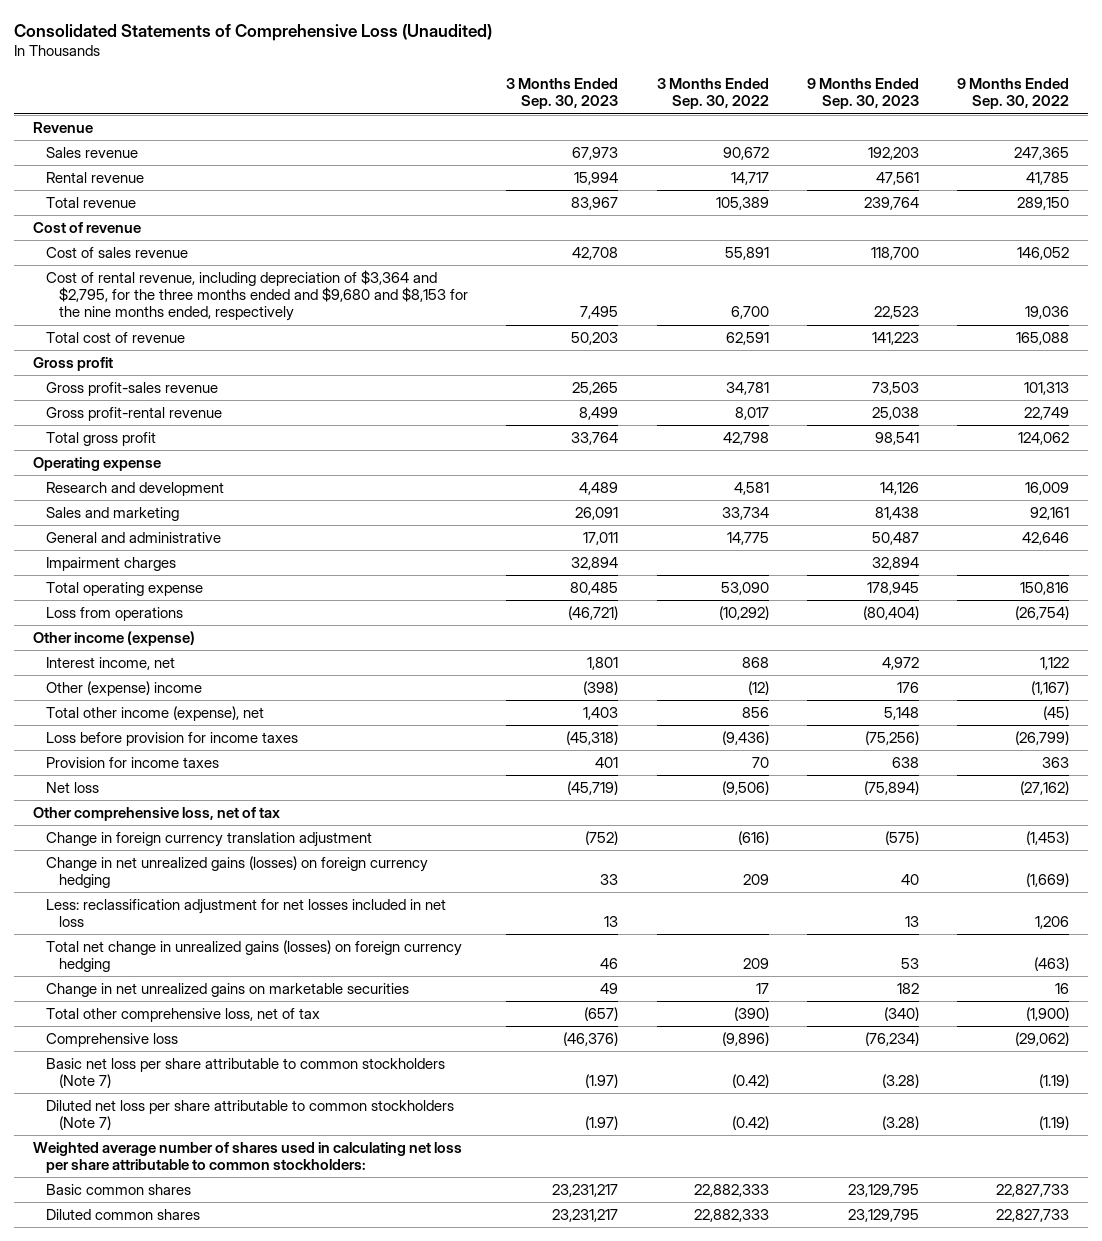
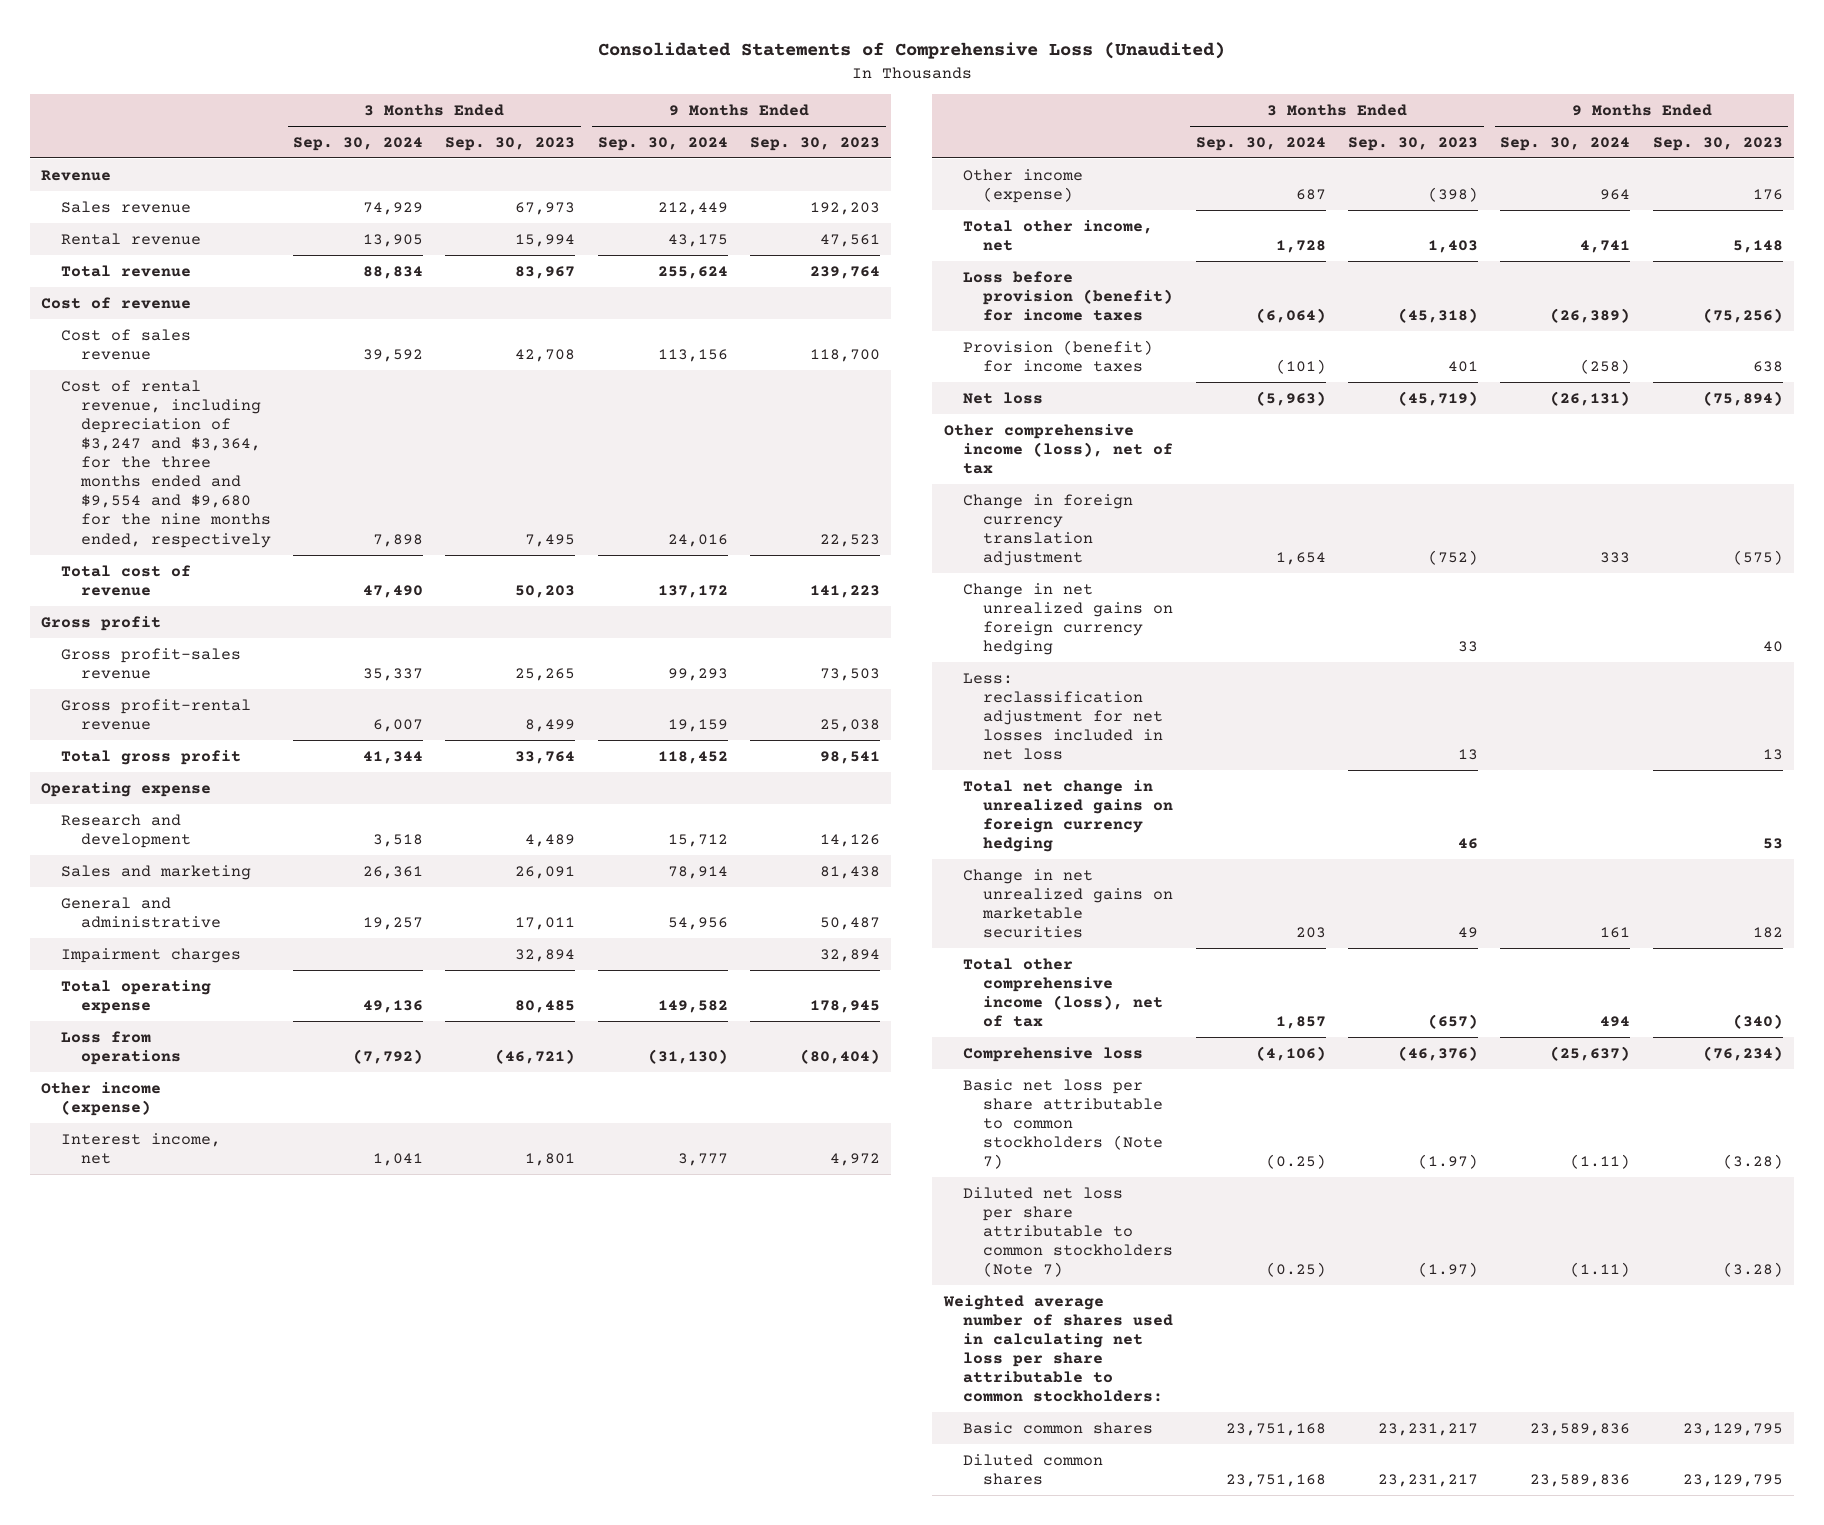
[656,78,769,110] 3 Months Ended Sep. 30, 2022 -> none
[957,78,1070,110] 9 Months Ended Sep. 30, 2022 -> none
none -> [293,136,424,151] Sep. 30, 2024
none -> [597,136,728,151] Sep. 30, 2024
[45,270,469,322] Cost of rental revenue, including depreciation of $3,364 and $2,795, for the three months ended and $9,680 and $8,153 for the nine months ended, respectively -> [60,379,271,548] Cost of rental revenue, including depreciation of $3,247 and $3,364, for the three months ended and $9,554 and $9,680 for the nine months ended, respectively
[45,681,202,697] Other (expense) income -> [963,168,1084,203] Other income (expense)
[45,706,264,722] Total other income (expense), net -> [963,219,1154,251] Total other income, net
[45,732,298,747] Loss before provision for income taxes -> [963,270,1174,321] Loss before provision (benefit) for income taxes
[45,757,219,769] Provision for income taxes -> [963,339,1154,372] Provision (benefit) for income taxes
[32,807,280,822] Other comprehensive loss, net of tax -> [943,423,1174,474] Other comprehensive income (loss), net of tax
[45,856,428,889] Change in net unrealized gains (losses) on foreign currency hedging -> [963,582,1174,656] Change in net unrealized gains on foreign currency hedging
[45,940,462,973] Total net change in unrealized gains (losses) on foreign currency hedging -> [963,779,1174,853] Total net change in unrealized gains on foreign currency hedging
[45,1008,320,1023] Total other comprehensive loss, net of tax -> [963,957,1164,1028] Total other comprehensive income (loss), net of tax

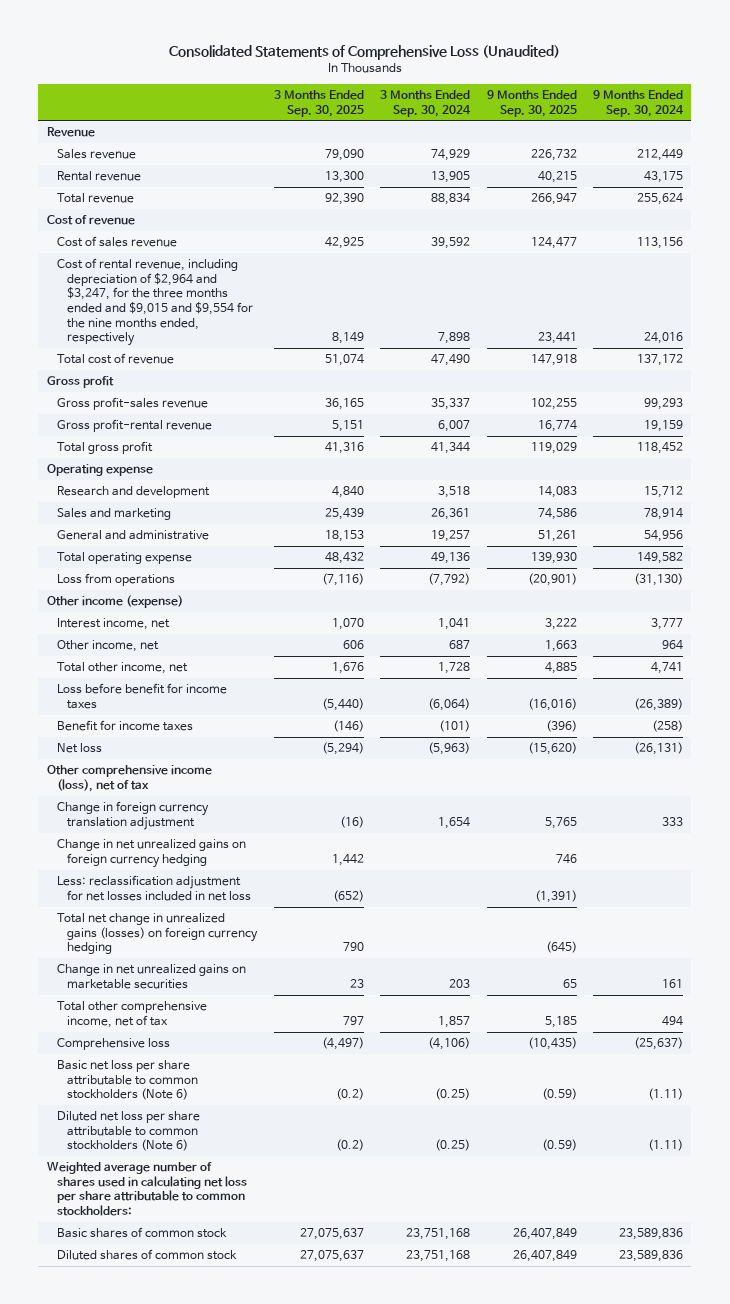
[445,136,576,151] Sep. 30, 2023 -> none
[750,136,881,151] Sep. 30, 2023 -> none
none -> [273,89,364,117] 3 Months Ended Sep. 30, 2025
none -> [486,89,577,117] 9 Months Ended Sep. 30, 2025
[60,379,271,548] Cost of rental revenue, including depreciation of $3,247 and $3,364, for the three months ended and $9,554 and $9,680 for the nine months ended, respectively -> [56,258,254,347] Cost of rental revenue, including depreciation of $2,964 and $3,247, for the three months ended and $9,015 and $9,554 for the nine months ended, respectively
[60,947,241,963] Impairment charges -> none
[963,168,1084,203] Other income (expense) -> [56,640,159,653] Other income, net
[963,270,1174,321] Loss before provision (benefit) for income taxes -> [56,683,227,709] Loss before benefit for income taxes
[963,339,1154,372] Provision (benefit) for income taxes -> [56,720,193,732] Benefit for income taxes
[963,779,1174,853] Total net change in unrealized gains on foreign currency hedging -> [56,913,259,955] Total net change in unrealized gains (losses) on foreign currency hedging
[963,957,1164,1028] Total other comprehensive income (loss), net of tax -> [56,1001,207,1028] Total other comprehensive income, net of tax
[963,1078,1164,1170] Basic net loss per share attributable to common stockholders (Note 7) -> [56,1060,199,1101] Basic net loss per share attributable to common stockholders (Note 6)
[963,1186,1174,1278] Diluted net loss per share attributable to common stockholders (Note 7) -> [56,1111,200,1152] Diluted net loss per share attributable to common stockholders (Note 6)
[963,1421,1154,1434] Basic common shares -> [56,1227,227,1239] Basic shares of common stock
[963,1453,1104,1485] Diluted common shares -> [56,1249,237,1261] Diluted shares of common stock

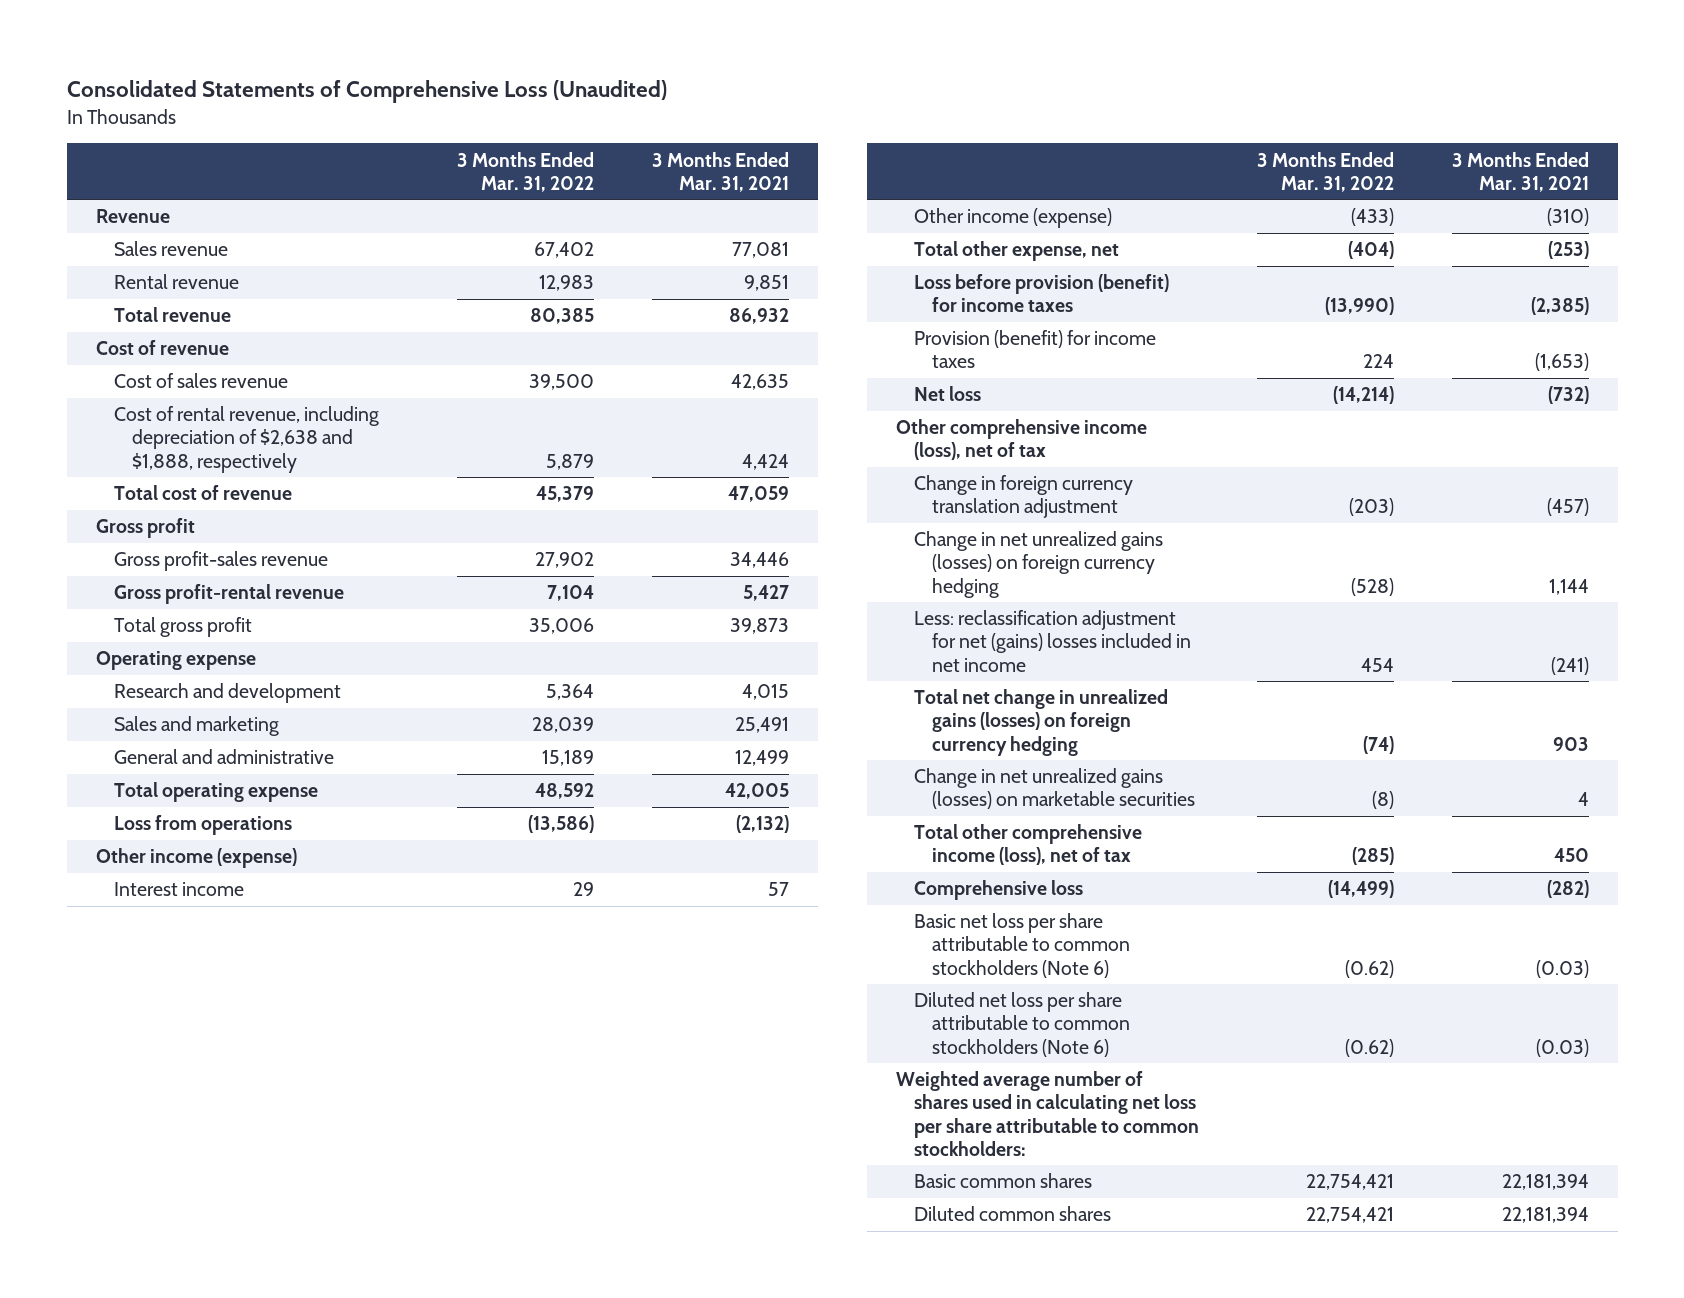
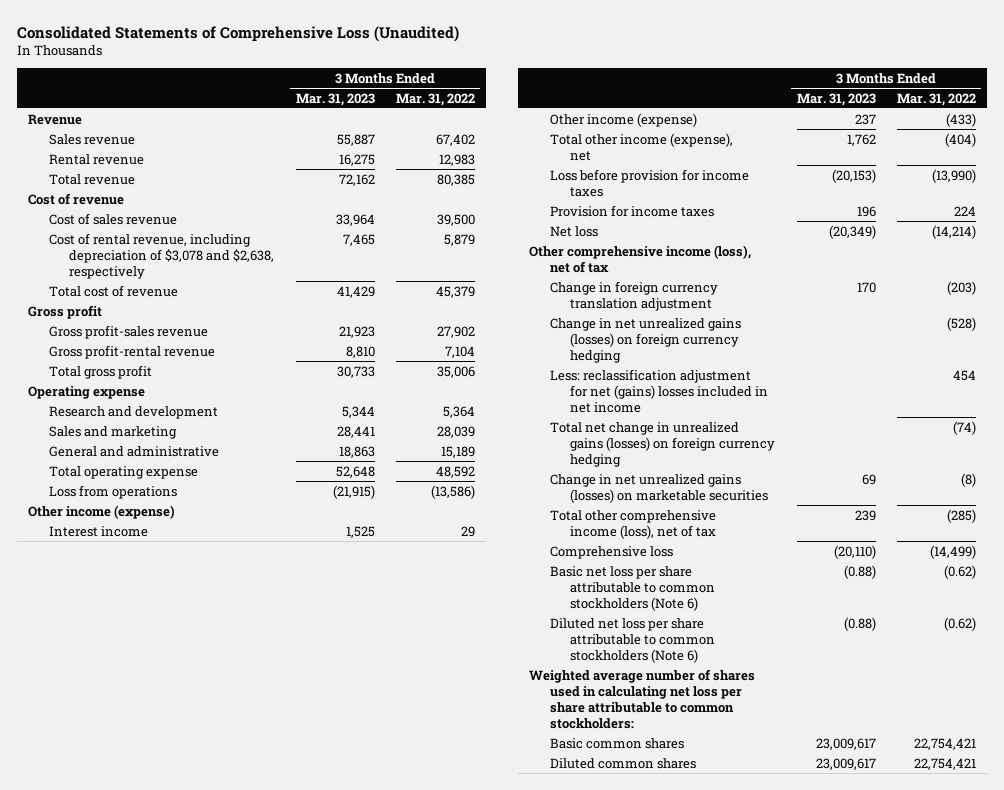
[651,151,789,192] 3 Months Ended Mar. 31, 2021 -> none
none -> [295,92,375,106] Mar. 31, 2023
[113,406,379,473] Cost of rental revenue, including depreciation of $2,638 and $1,888, respectively -> [48,232,275,279] Cost of rental revenue, including depreciation of $3,078 and $2,638, respectively
[913,241,1119,262] Total other expense, net -> [549,132,733,161] Total other income (expense), net
[913,274,1169,313] Loss before provision (benefit) for income taxes -> [549,168,749,197] Loss before provision for income taxes
[913,330,1156,369] Provision (benefit) for income taxes -> [549,204,714,217] Provision for income taxes

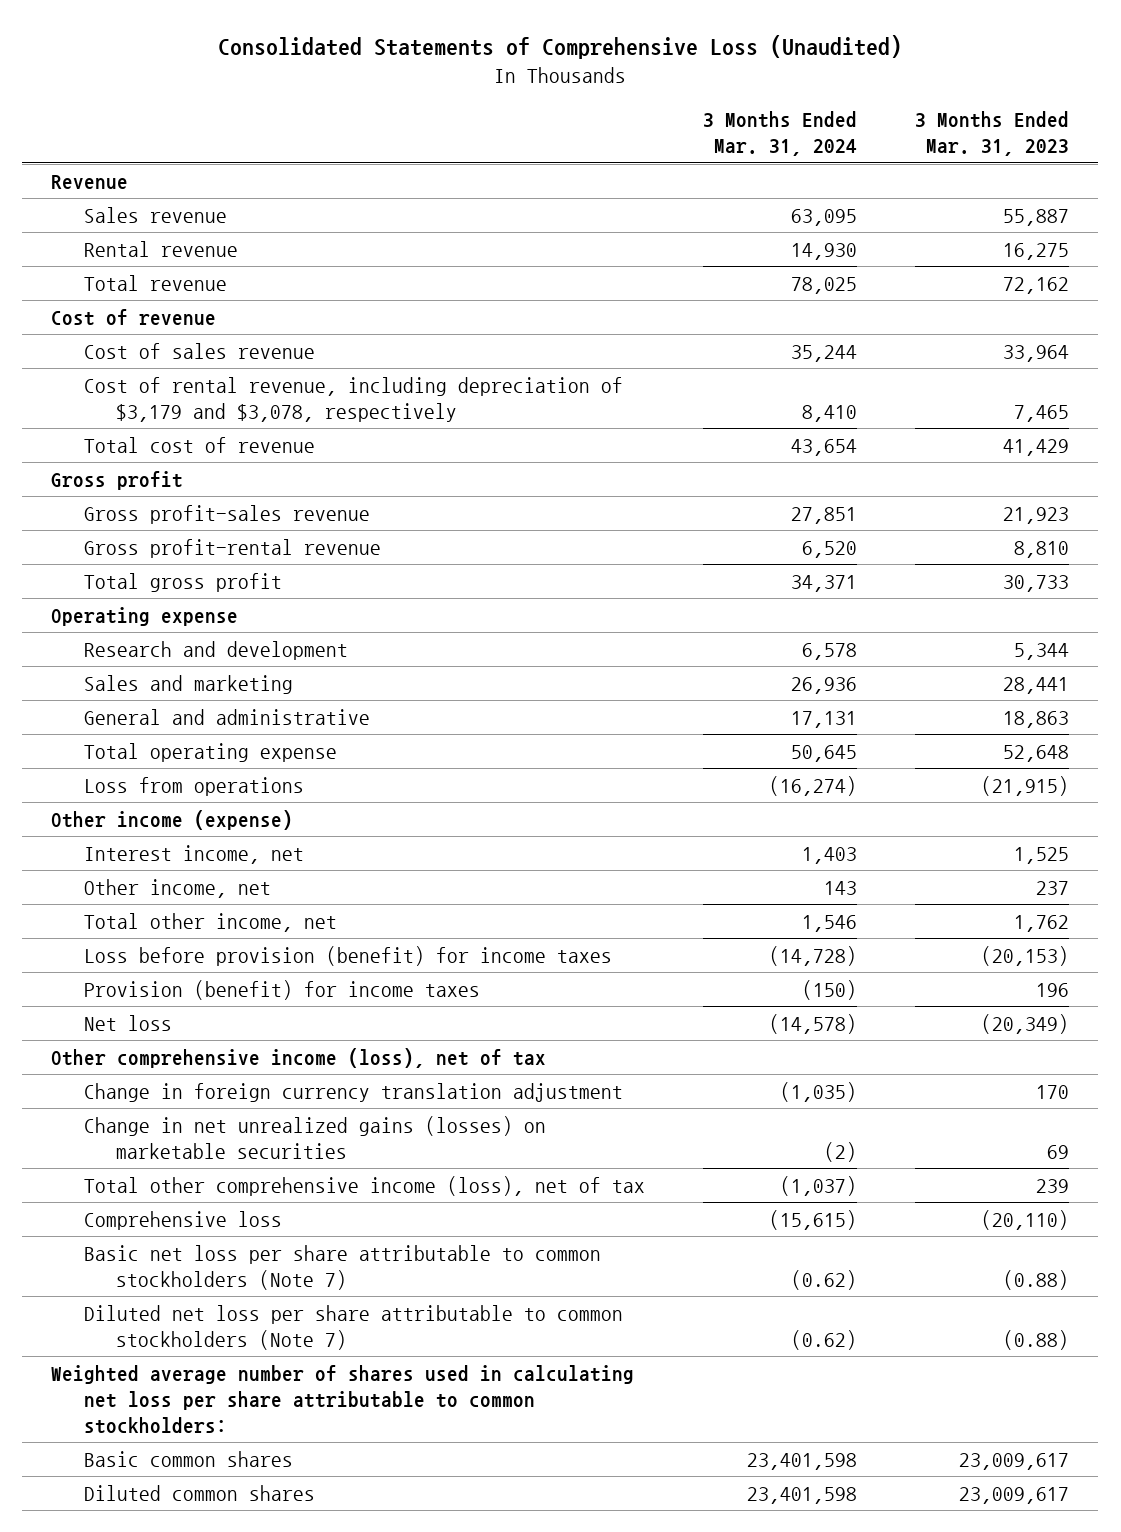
[395,92,475,106] Mar. 31, 2022 -> none
none -> [702,111,857,157] 3 Months Ended Mar. 31, 2024
[48,232,275,279] Cost of rental revenue, including depreciation of $3,078 and $2,638, respectively -> [83,376,623,422] Cost of rental revenue, including depreciation of $3,179 and $3,078, respectively
[48,525,148,537] Interest income -> [83,844,304,864] Interest income, net
[549,112,697,127] Other income (expense) -> [83,878,271,898] Other income, net
[549,132,733,161] Total other income (expense), net -> [83,912,337,932] Total other income, net
[549,168,749,197] Loss before provision for income taxes -> [83,945,612,966] Loss before provision (benefit) for income taxes
[549,204,714,217] Provision for income taxes -> [83,979,480,1000] Provision (benefit) for income taxes
[549,317,741,363] Change in net unrealized gains (losses) on foreign currency hedging -> none
[549,368,769,413] Less: reclassification adjustment for net (gains) losses included in net income -> none
[549,421,776,467] Total net change in unrealized gains (losses) on foreign currency hedging -> none
[549,565,716,611] Basic net loss per share attributable to common stockholders (Note 6) -> [83,1244,601,1290] Basic net loss per share attributable to common stockholders (Note 7)
[549,617,716,663] Diluted net loss per share attributable to common stockholders (Note 6) -> [83,1304,623,1350] Diluted net loss per share attributable to common stockholders (Note 7)

